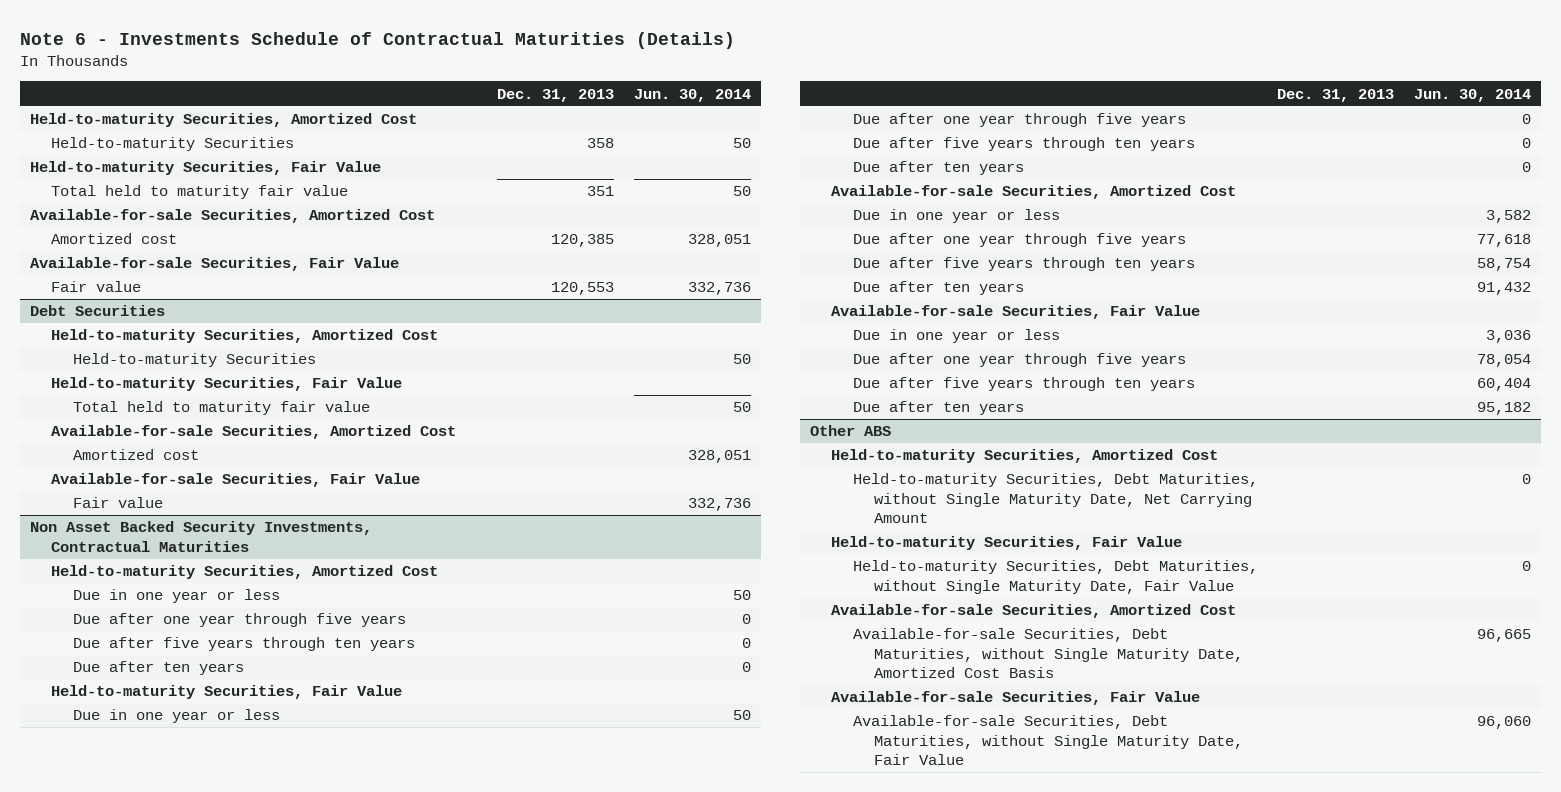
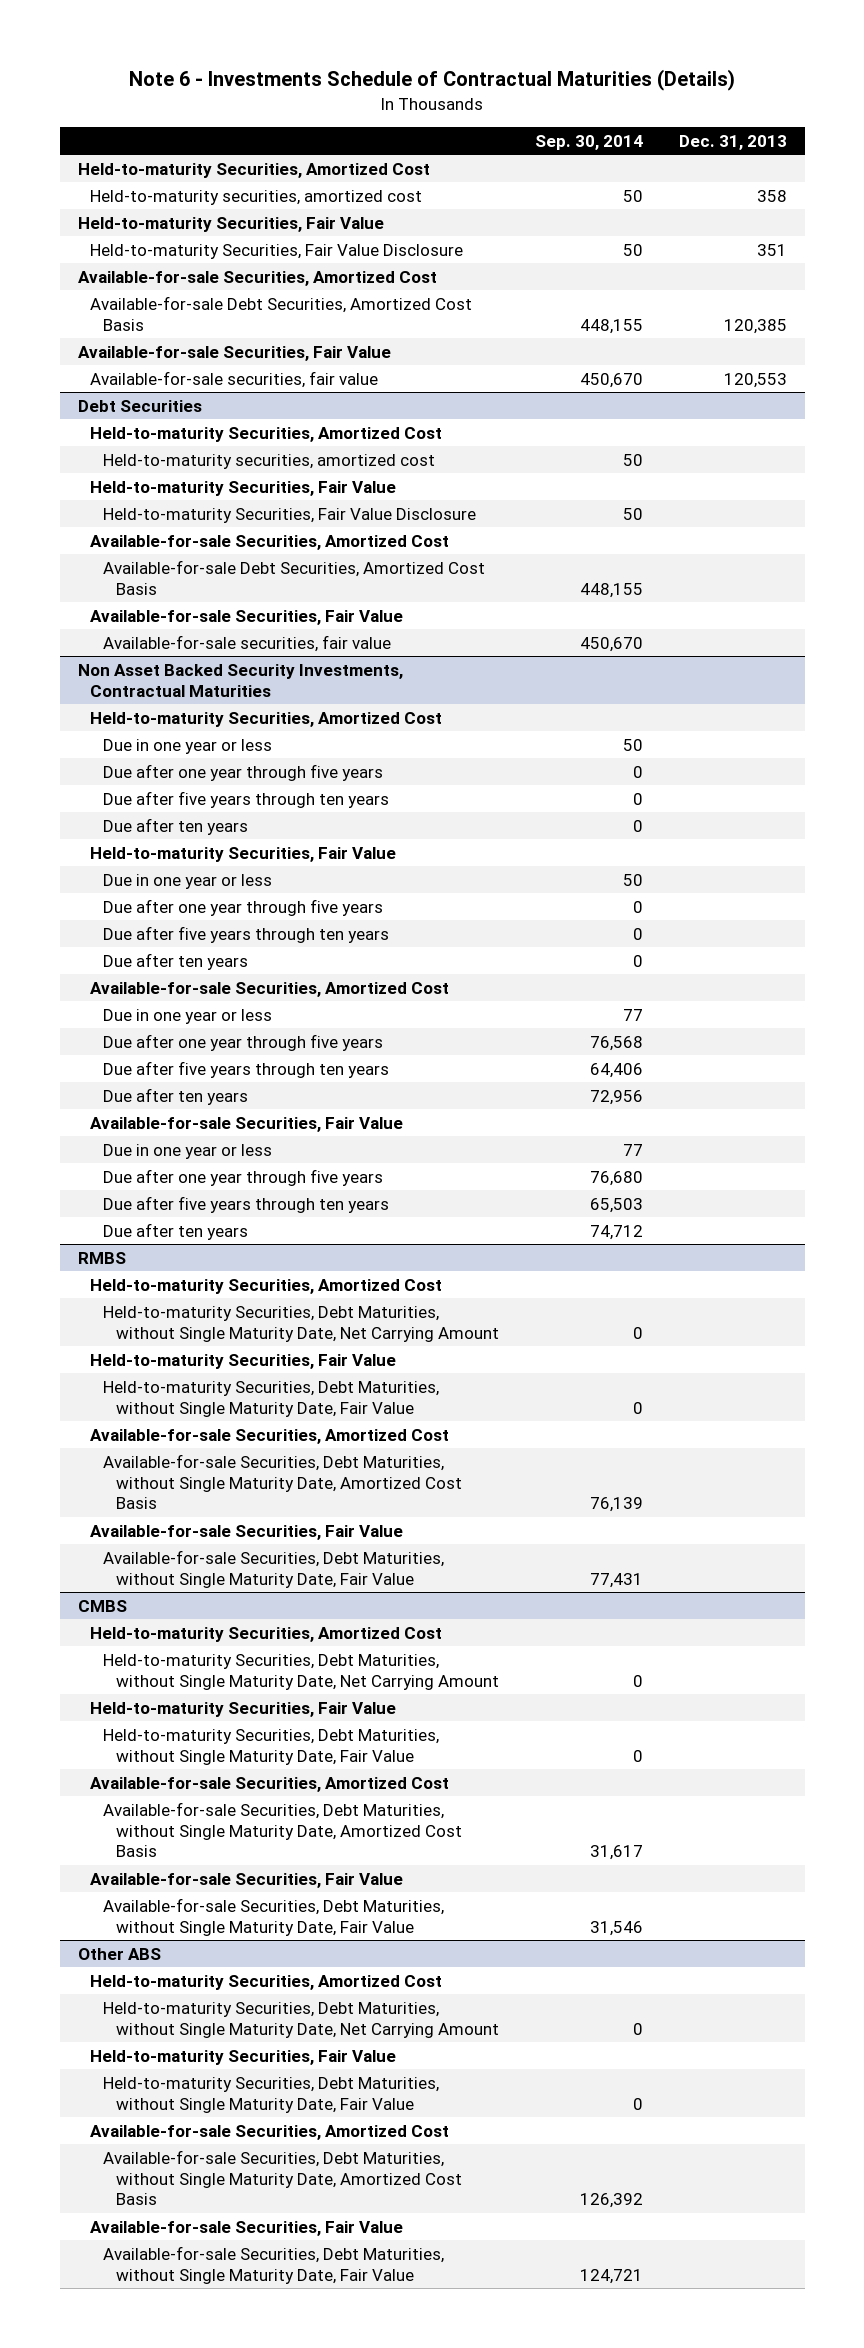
[634,88,752,102] Jun. 30, 2014 -> none
none -> [535,134,644,150] Sep. 30, 2014
[51,137,295,152] Held-to-maturity Securities -> [90,189,423,205] Held-to-maturity securities, amortized cost
[51,185,349,200] Total held to maturity fair value -> [90,243,464,259] Held-to-maturity Securities, Fair Value Disclosure
[51,233,178,245] Amortized cost -> [90,295,473,331] Available-for-sale Debt Securities, Amortized Cost Basis
[51,281,142,293] Fair value -> [90,370,379,388] Available-for-sale securities, fair value
[72,353,316,368] Held-to-maturity Securities -> [103,453,436,469] Held-to-maturity securities, amortized cost
[72,401,370,416] Total held to maturity fair value -> [103,507,477,523] Held-to-maturity Securities, Fair Value Disclosure
[72,449,199,461] Amortized cost -> [103,559,486,595] Available-for-sale Debt Securities, Amortized Cost Basis
[72,497,163,509] Fair value -> [103,634,392,652] Available-for-sale securities, fair value
none -> [77,1251,126,1264] RMBS
none -> [90,1278,443,1294] Held-to-maturity Securities, Amortized Cost
none -> [103,1305,500,1342] Held-to-maturity Securities, Debt Maturities, without Single Maturity Date, Net Carrying Amount
none -> [90,1353,397,1369] Held-to-maturity Securities, Fair Value
none -> [103,1380,440,1417] Held-to-maturity Securities, Debt Maturities, without Single Maturity Date, Fair Value
none -> [90,1428,450,1444] Available-for-sale Securities, Amortized Cost
none -> [103,1453,463,1510] Available-for-sale Securities, Debt Maturities, without Single Maturity Date, Amortized Cost Basis
none -> [90,1524,404,1540] Available-for-sale Securities, Fair Value
none -> [103,1549,445,1588] Available-for-sale Securities, Debt Maturities, without Single Maturity Date, Fair Value
none -> [77,1599,127,1612] CMBS
none -> [90,1626,443,1642] Held-to-maturity Securities, Amortized Cost
none -> [103,1653,500,1690] Held-to-maturity Securities, Debt Maturities, without Single Maturity Date, Net Carrying Amount
none -> [90,1701,397,1717] Held-to-maturity Securities, Fair Value
none -> [103,1728,440,1765] Held-to-maturity Securities, Debt Maturities, without Single Maturity Date, Fair Value
none -> [90,1776,450,1792] Available-for-sale Securities, Amortized Cost
none -> [103,1801,463,1858] Available-for-sale Securities, Debt Maturities, without Single Maturity Date, Amortized Cost Basis
none -> [90,1872,404,1888] Available-for-sale Securities, Fair Value
none -> [103,1897,445,1936] Available-for-sale Securities, Debt Maturities, without Single Maturity Date, Fair Value

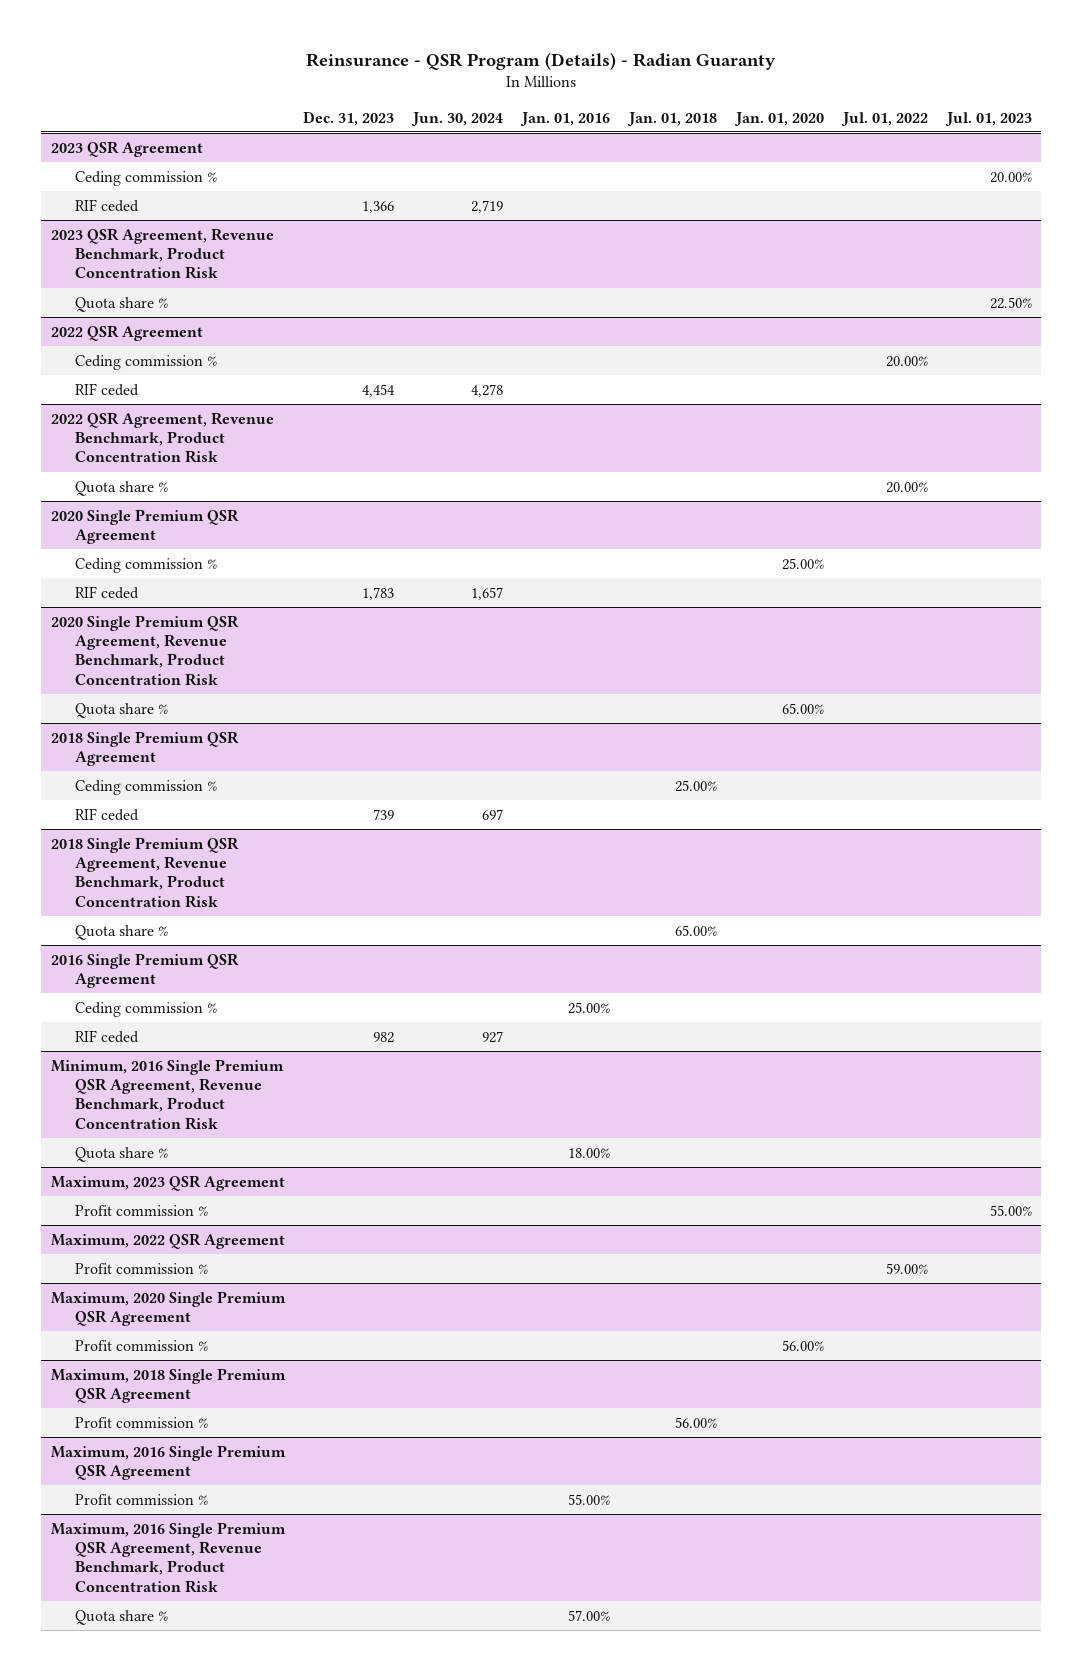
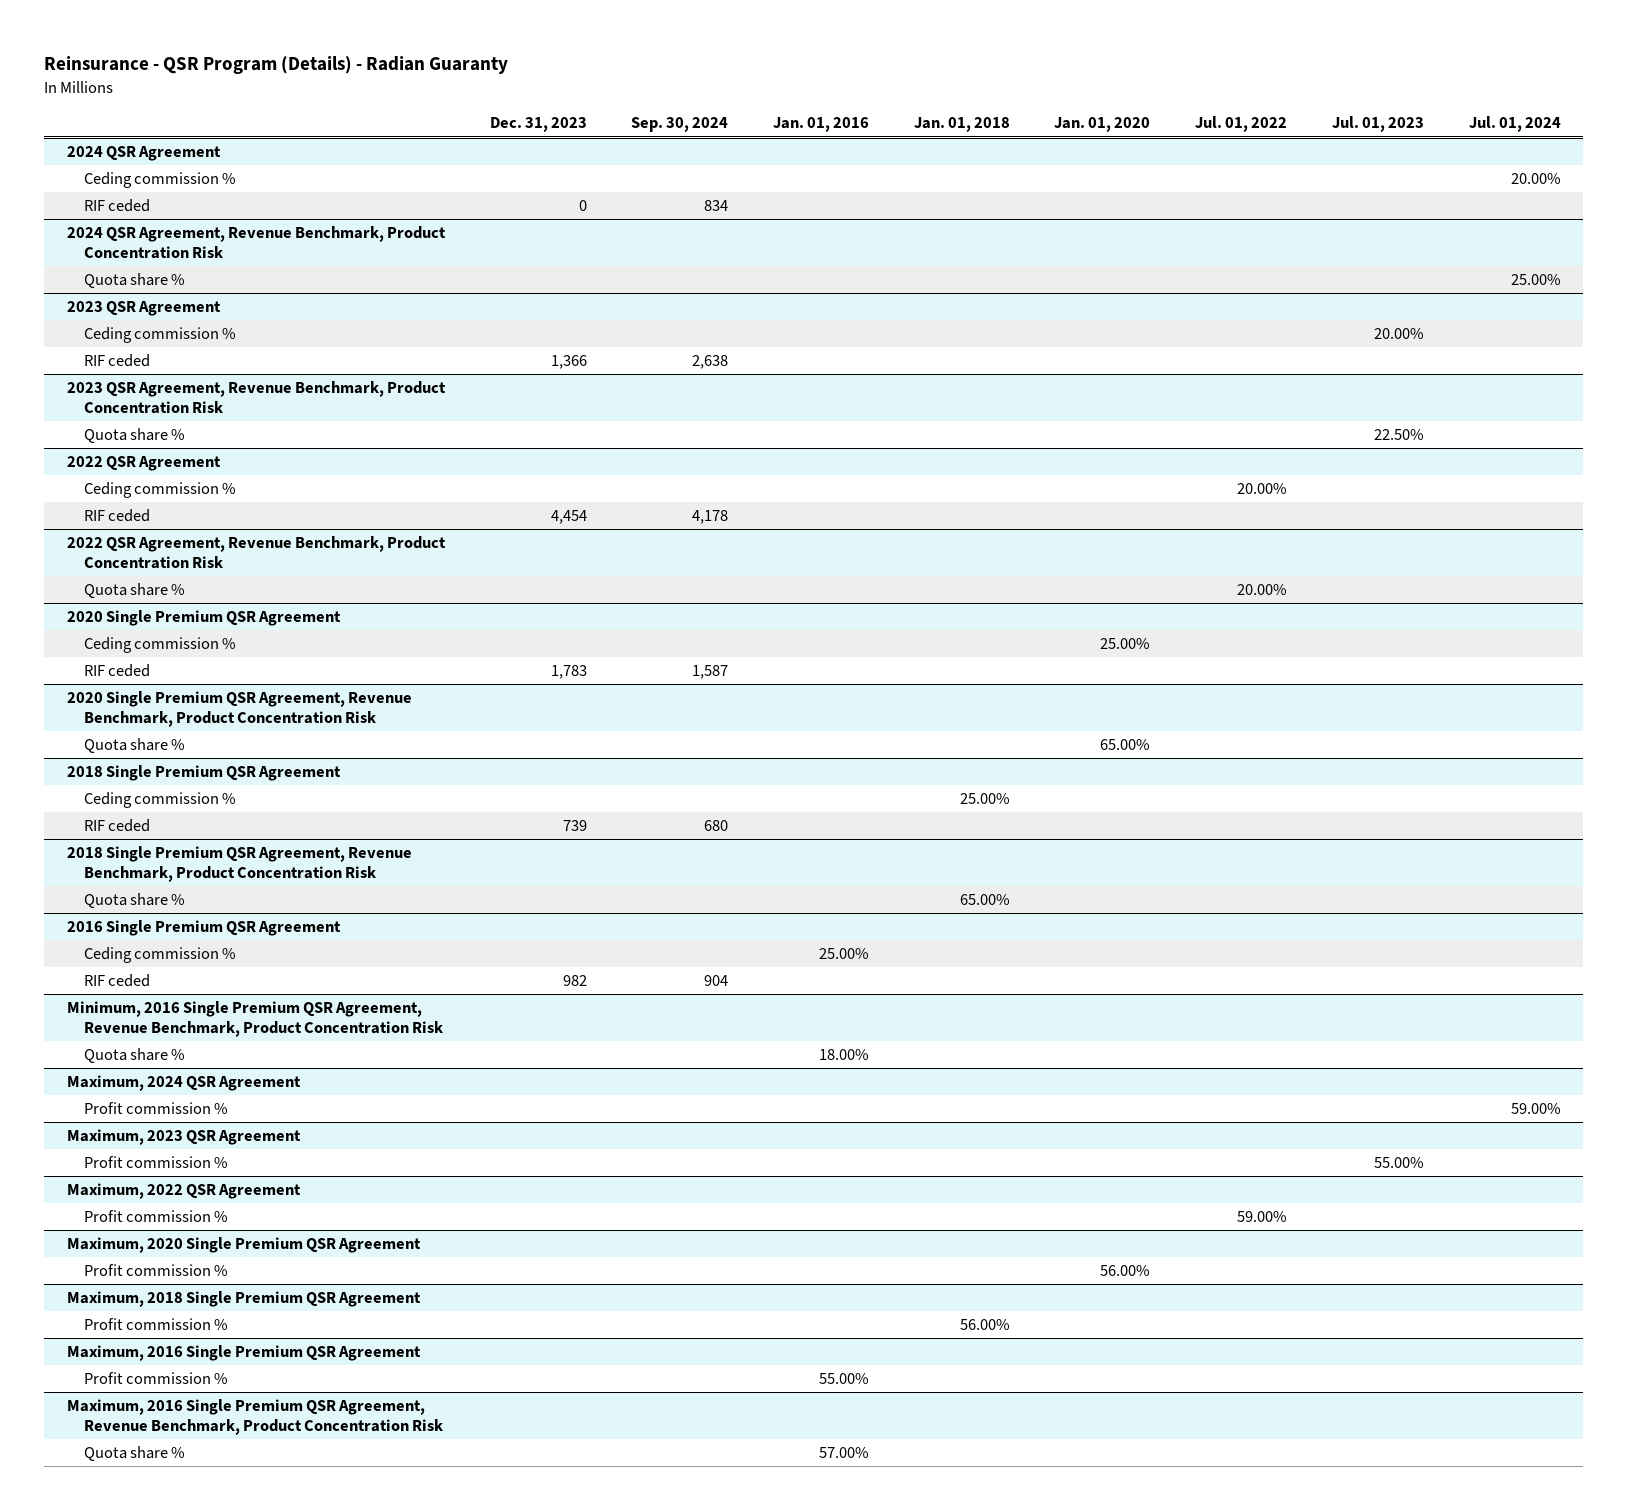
[411,111,504,126] Jun. 30, 2024 -> none
none -> [631,117,729,133] Sep. 30, 2024
none -> [1468,116,1561,133] Jul. 01, 2024
none -> [66,146,221,162] 2024 QSR Agreement
none -> [84,172,237,189] Ceding commission %
none -> [84,199,151,213] RIF ceded
none -> [66,226,446,259] 2024 QSR Agreement, Revenue Benchmark, Product Concentration Risk
none -> [84,273,186,289] Quota share %
none -> [66,1075,301,1092] Maximum, 2024 QSR Agreement
none -> [84,1102,229,1115] Profit commission %

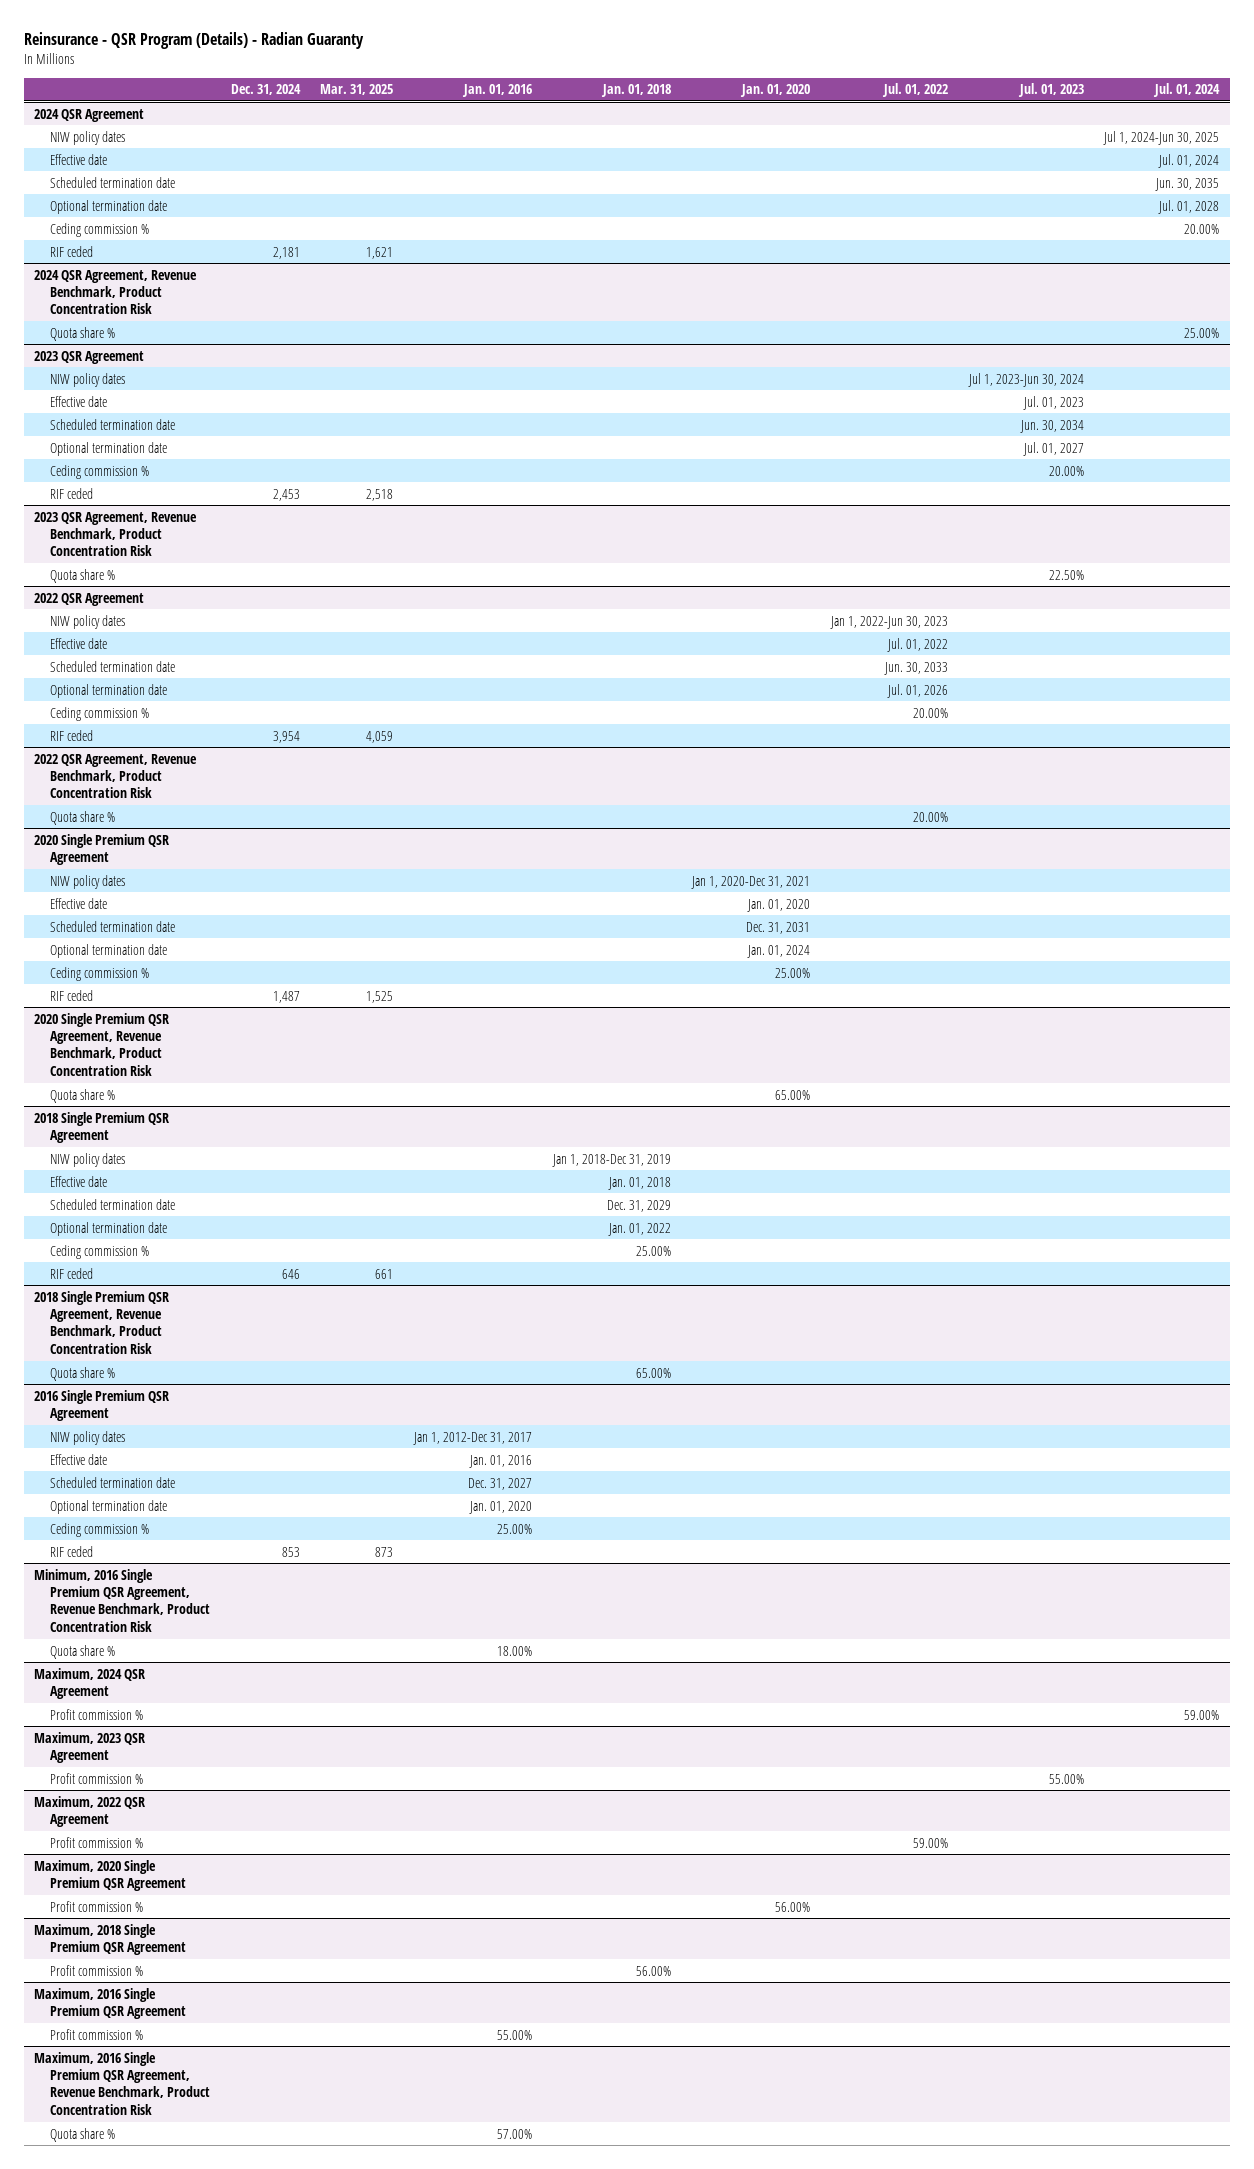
[489,117,587,133] Dec. 31, 2023 -> none
[631,117,729,133] Sep. 30, 2024 -> none
none -> [230,84,301,96] Dec. 31, 2024
none -> [320,84,394,96] Mar. 31, 2025
none -> [49,130,125,145] NIW policy dates
none -> [49,153,107,165] Effective date
none -> [49,176,175,188] Scheduled termination date
none -> [49,199,167,214] Optional termination date
none -> [49,372,125,387] NIW policy dates
none -> [49,395,107,407] Effective date
none -> [49,418,175,430] Scheduled termination date
none -> [49,441,167,456] Optional termination date
none -> [49,614,125,629] NIW policy dates
none -> [49,637,107,649] Effective date
none -> [49,660,175,672] Scheduled termination date
none -> [49,683,167,698] Optional termination date
none -> [49,874,125,889] NIW policy dates
none -> [49,897,107,909] Effective date
none -> [49,920,175,932] Scheduled termination date
none -> [49,943,167,958] Optional termination date
none -> [49,1152,125,1167] NIW policy dates
none -> [49,1175,107,1187] Effective date
none -> [49,1198,175,1210] Scheduled termination date
none -> [49,1221,167,1236] Optional termination date
none -> [49,1430,125,1445] NIW policy dates
none -> [49,1453,107,1465] Effective date
none -> [49,1476,175,1488] Scheduled termination date
none -> [49,1499,167,1514] Optional termination date

